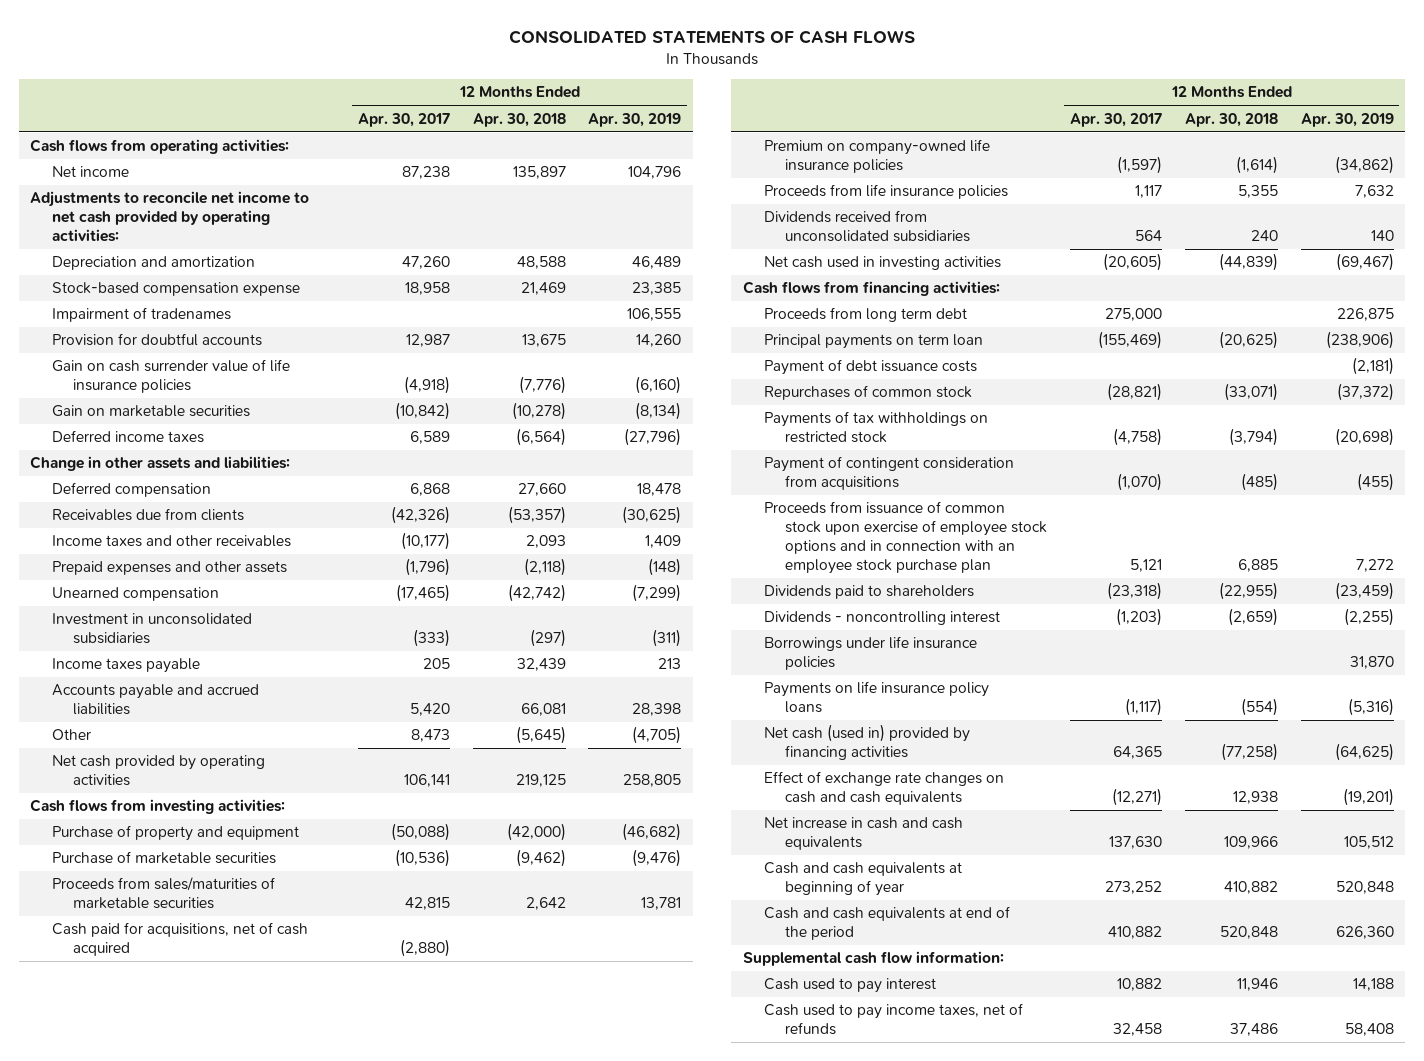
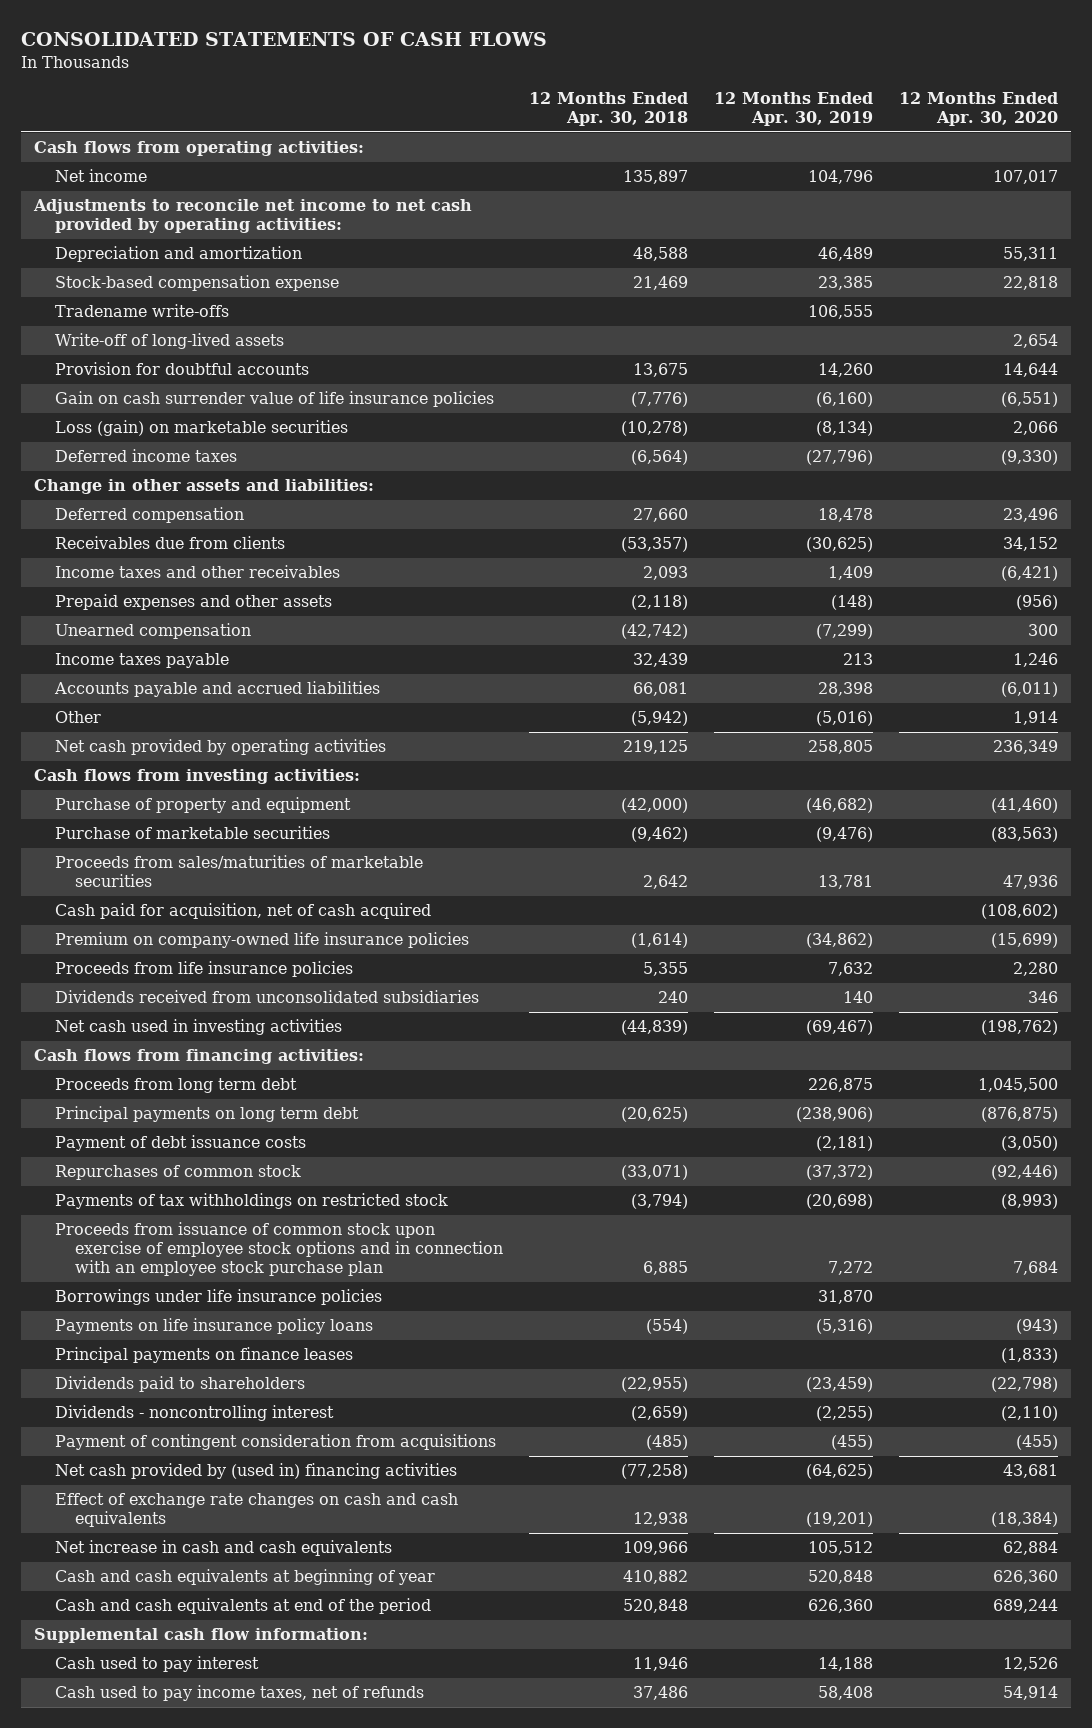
[357,112,450,127] Apr. 30, 2017 -> none
none -> [898,91,1058,126] 12 Months Ended Apr. 30, 2020
[51,307,231,323] Impairment of tradenames -> [54,304,229,318] Tradename write-offs
none -> [54,333,284,350] Write-off of long-lived assets
[51,405,250,418] Gain on marketable securities -> [54,420,348,437] Loss (gain) on marketable securities
[51,613,252,645] Investment in unconsolidated subsidiaries -> none
[515,726,566,745] (5,645) -> [630,711,688,727] (5,942)
[632,726,682,745] (4,705) -> [815,711,873,727] (5,016)
[51,922,308,957] Cash paid for acquisitions, net of cash acquired -> [54,903,431,920] Cash paid for acquisition, net of cash acquired
[763,334,983,350] Principal payments on term loan -> [54,1106,359,1123] Principal payments on long term debt
none -> [54,1347,353,1364] Principal payments on finance leases
[763,585,974,600] Dividends paid to shareholders -> [54,1376,305,1393] Dividends paid to shareholders
[763,611,1000,626] Dividends - noncontrolling interest -> [54,1405,334,1422] Dividends - noncontrolling interest
[763,456,1014,491] Payment of contingent consideration from acquisitions -> [54,1434,496,1451] Payment of contingent consideration from acquisitions
[763,724,970,761] Net cash (used in) provided by financing activities -> [54,1463,457,1480] Net cash provided by (used in) financing activities

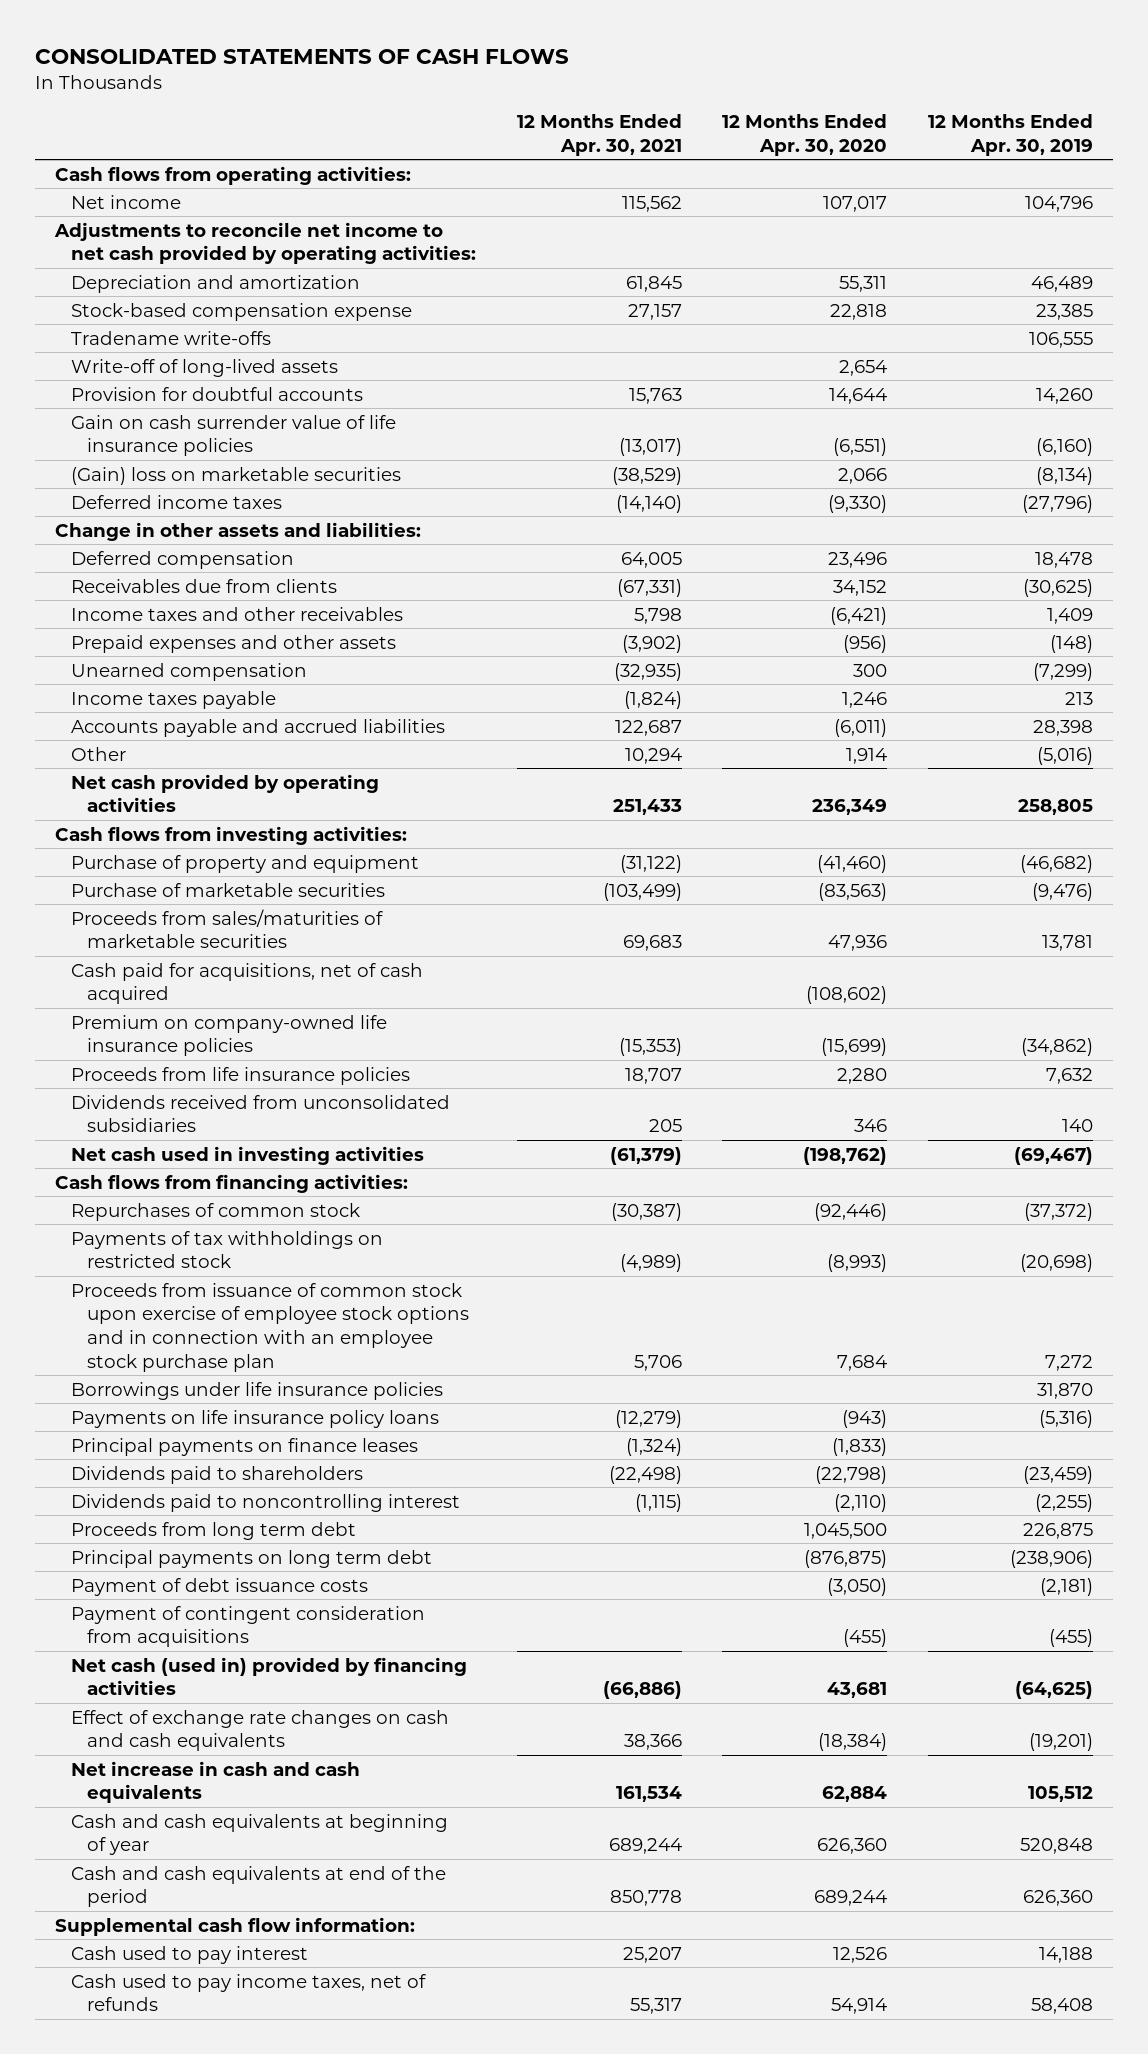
[528,91,688,126] 12 Months Ended Apr. 30, 2018 -> none
none -> [516,114,682,156] 12 Months Ended Apr. 30, 2021
[54,420,348,437] Loss (gain) on marketable securities -> [70,466,401,485] (Gain) loss on marketable securities
[54,903,431,920] Cash paid for acquisition, net of cash acquired -> [70,962,423,1005] Cash paid for acquisitions, net of cash acquired
[54,1405,334,1422] Dividends - noncontrolling interest -> [70,1493,460,1512] Dividends paid to noncontrolling interest
[54,1078,297,1094] Proceeds from long term debt -> [70,1521,356,1540] Proceeds from long term debt
[54,1106,359,1123] Principal payments on long term debt -> [70,1549,432,1568] Principal payments on long term debt
[54,1135,306,1152] Payment of debt issuance costs -> [70,1577,368,1596] Payment of debt issuance costs
[54,1463,457,1480] Net cash provided by (used in) financing activities -> [70,1656,467,1696] Net cash (used in) provided by financing activities

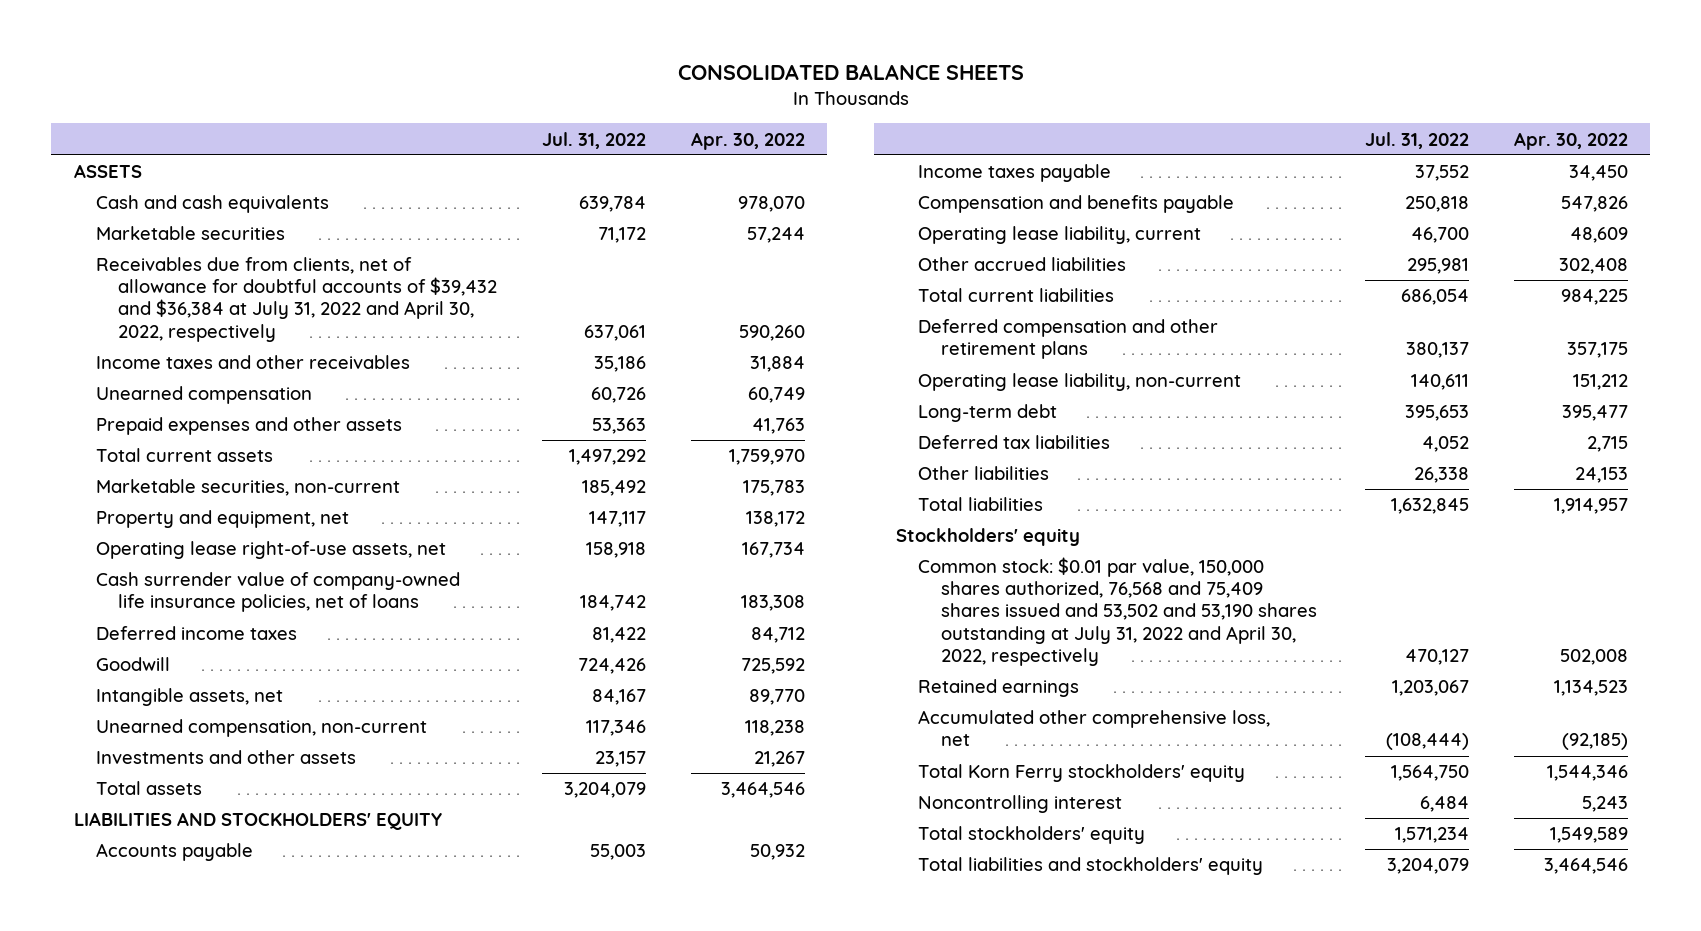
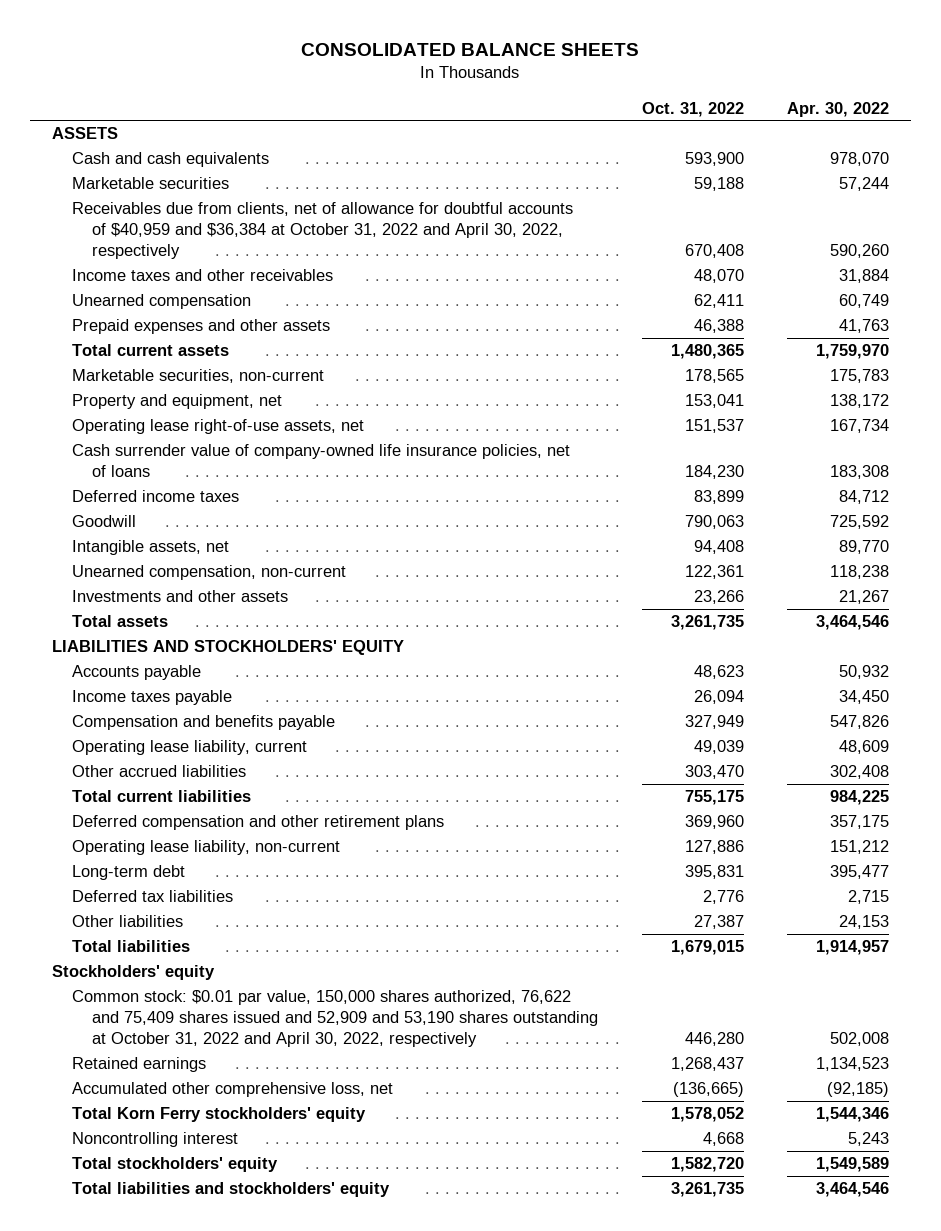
[542,131,647,149] Jul. 31, 2022 -> none
none -> [641,101,744,117] Oct. 31, 2022
[95,257,498,342] Receivables due from clients, net of allowance for doubtful accounts of $39,432 and $36,384 at July 31, 2022 and April 30, 2022, respectively -> [72,202,574,260] Receivables due from clients, net of allowance for doubtful accounts of $40,959 and $36,384 at October 31, 2022 and April 30, 2022, respectively
[918,557,1317,666] Common stock: $0.01 par value, 150,000 shares authorized, 76,568 and 75,409 shares issued and 53,502 and 53,190 shares outstanding at July 31, 2022 and April 30, 2022, respectively -> [72,990,599,1048] Common stock: $0.01 par value, 150,000 shares authorized, 76,622 and 75,409 shares issued and 52,909 and 53,190 shares outstanding at October 31, 2022 and April 30, 2022, respectively

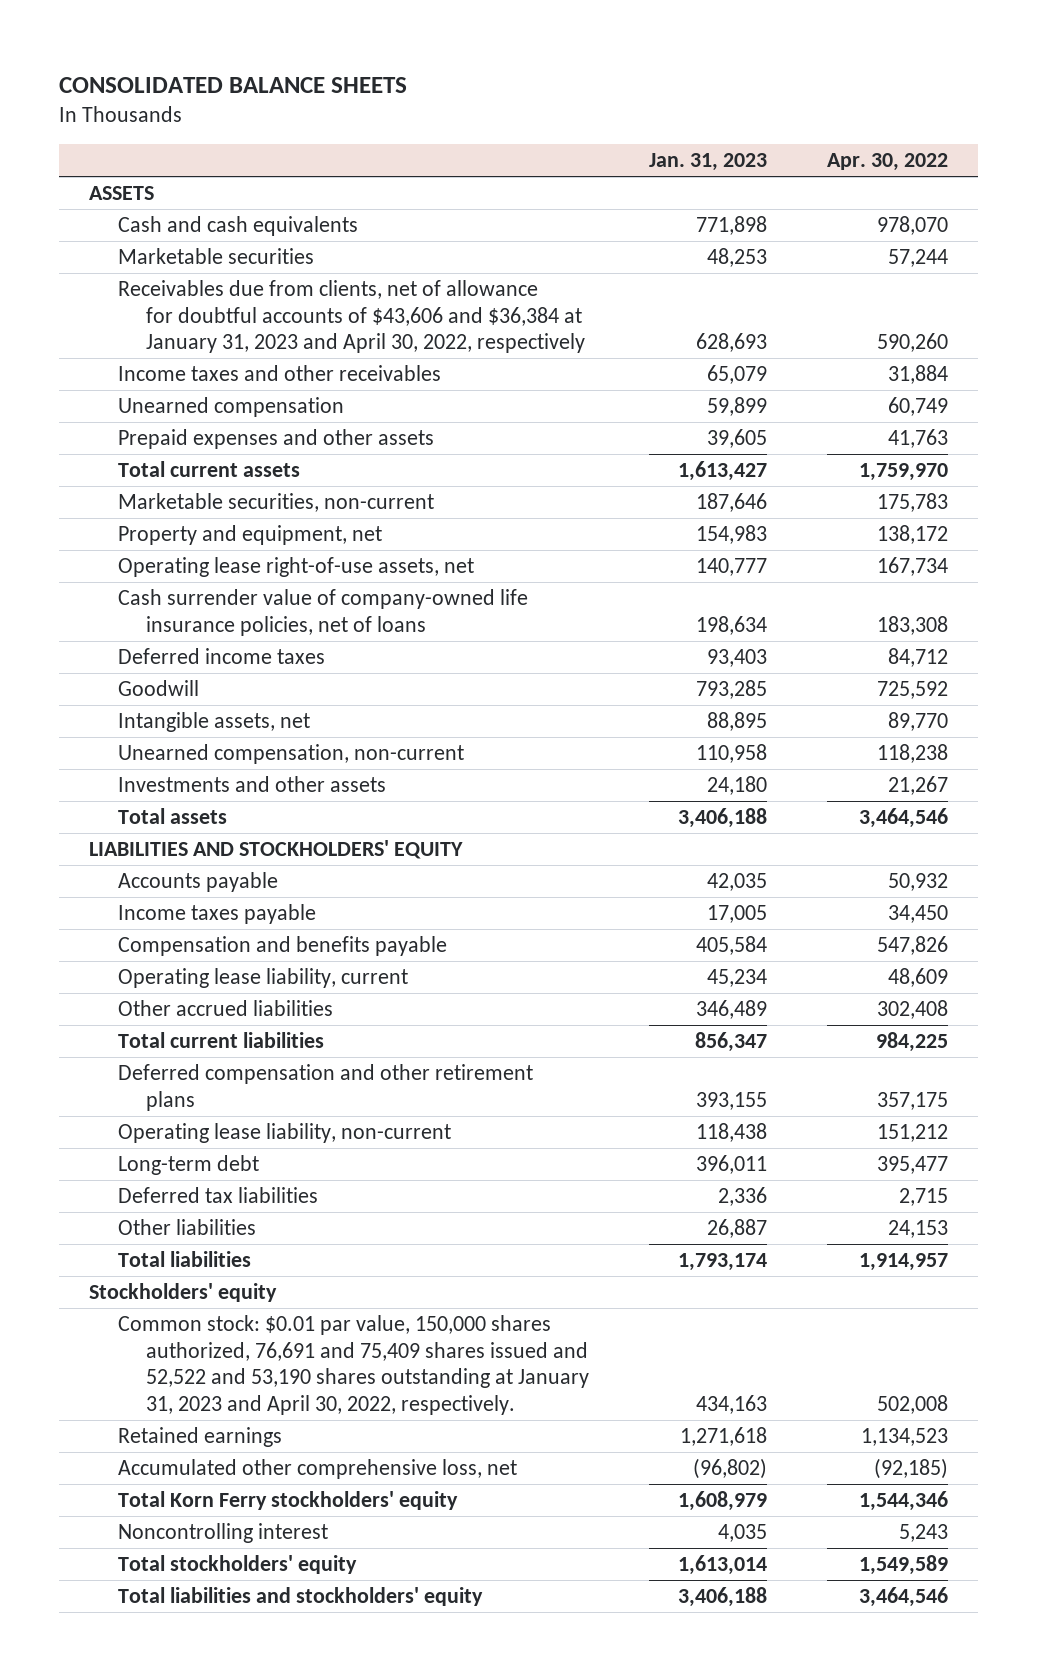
[641,101,744,117] Oct. 31, 2022 -> none
none -> [649,153,768,172] Jan. 31, 2023
[72,202,574,260] Receivables due from clients, net of allowance for doubtful accounts of $40,959 and $36,384 at October 31, 2022 and April 30, 2022, respectively -> [117,280,586,354] Receivables due from clients, net of allowance for doubtful accounts of $43,606 and $36,384 at January 31, 2023 and April 30, 2022, respectively
[72,990,599,1048] Common stock: $0.01 par value, 150,000 shares authorized, 76,622 and 75,409 shares issued and 52,909 and 53,190 shares outstanding at October 31, 2022 and April 30, 2022, respectively -> [117,1315,590,1415] Common stock: $0.01 par value, 150,000 shares authorized, 76,691 and 75,409 shares issued and 52,522 and 53,190 shares outstanding at January 31, 2023 and April 30, 2022, respectively.

